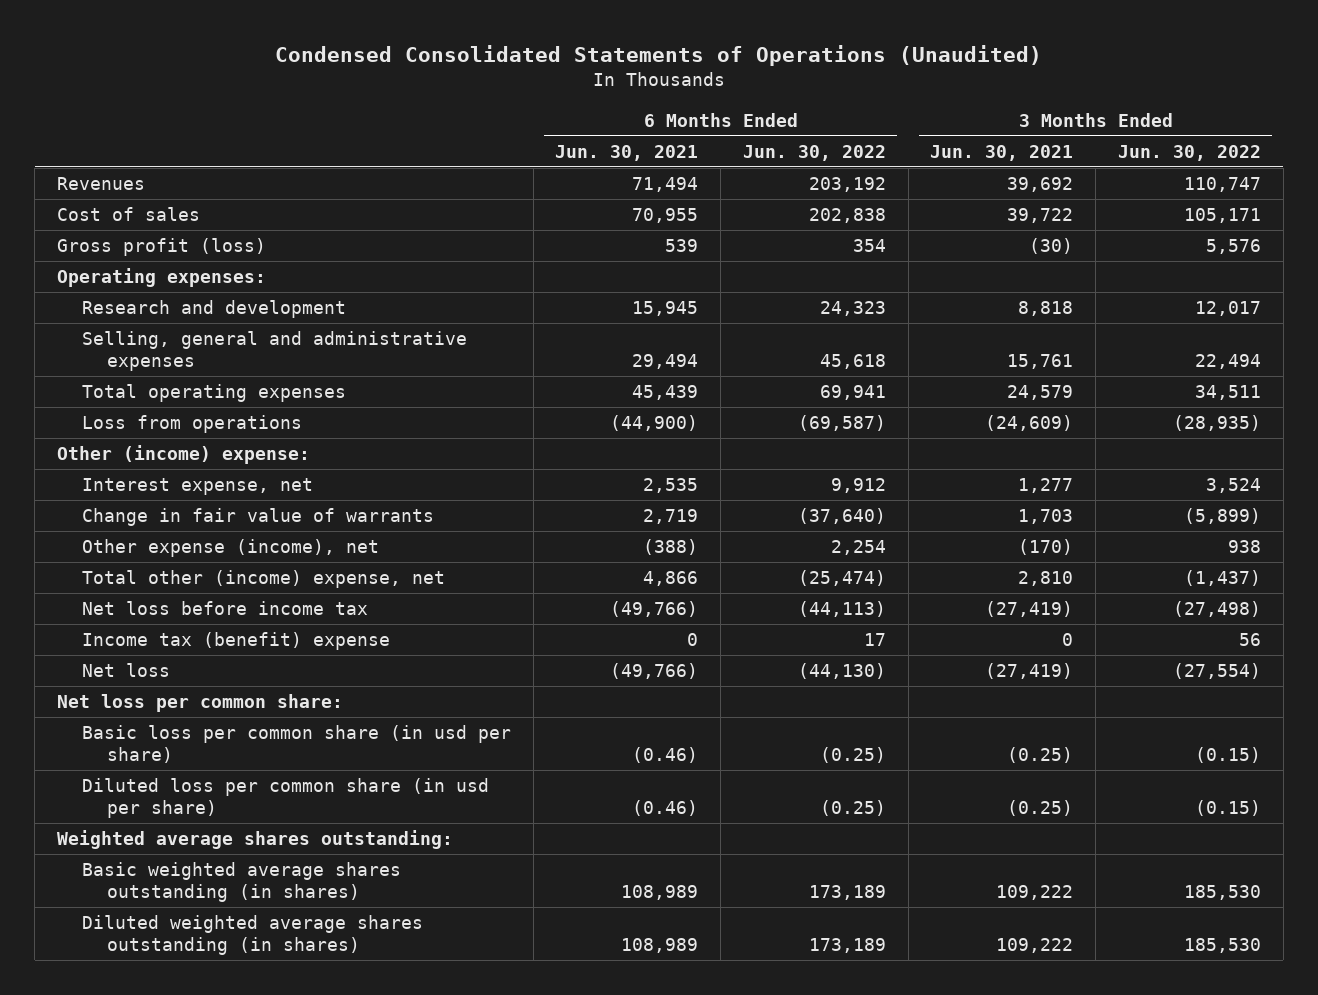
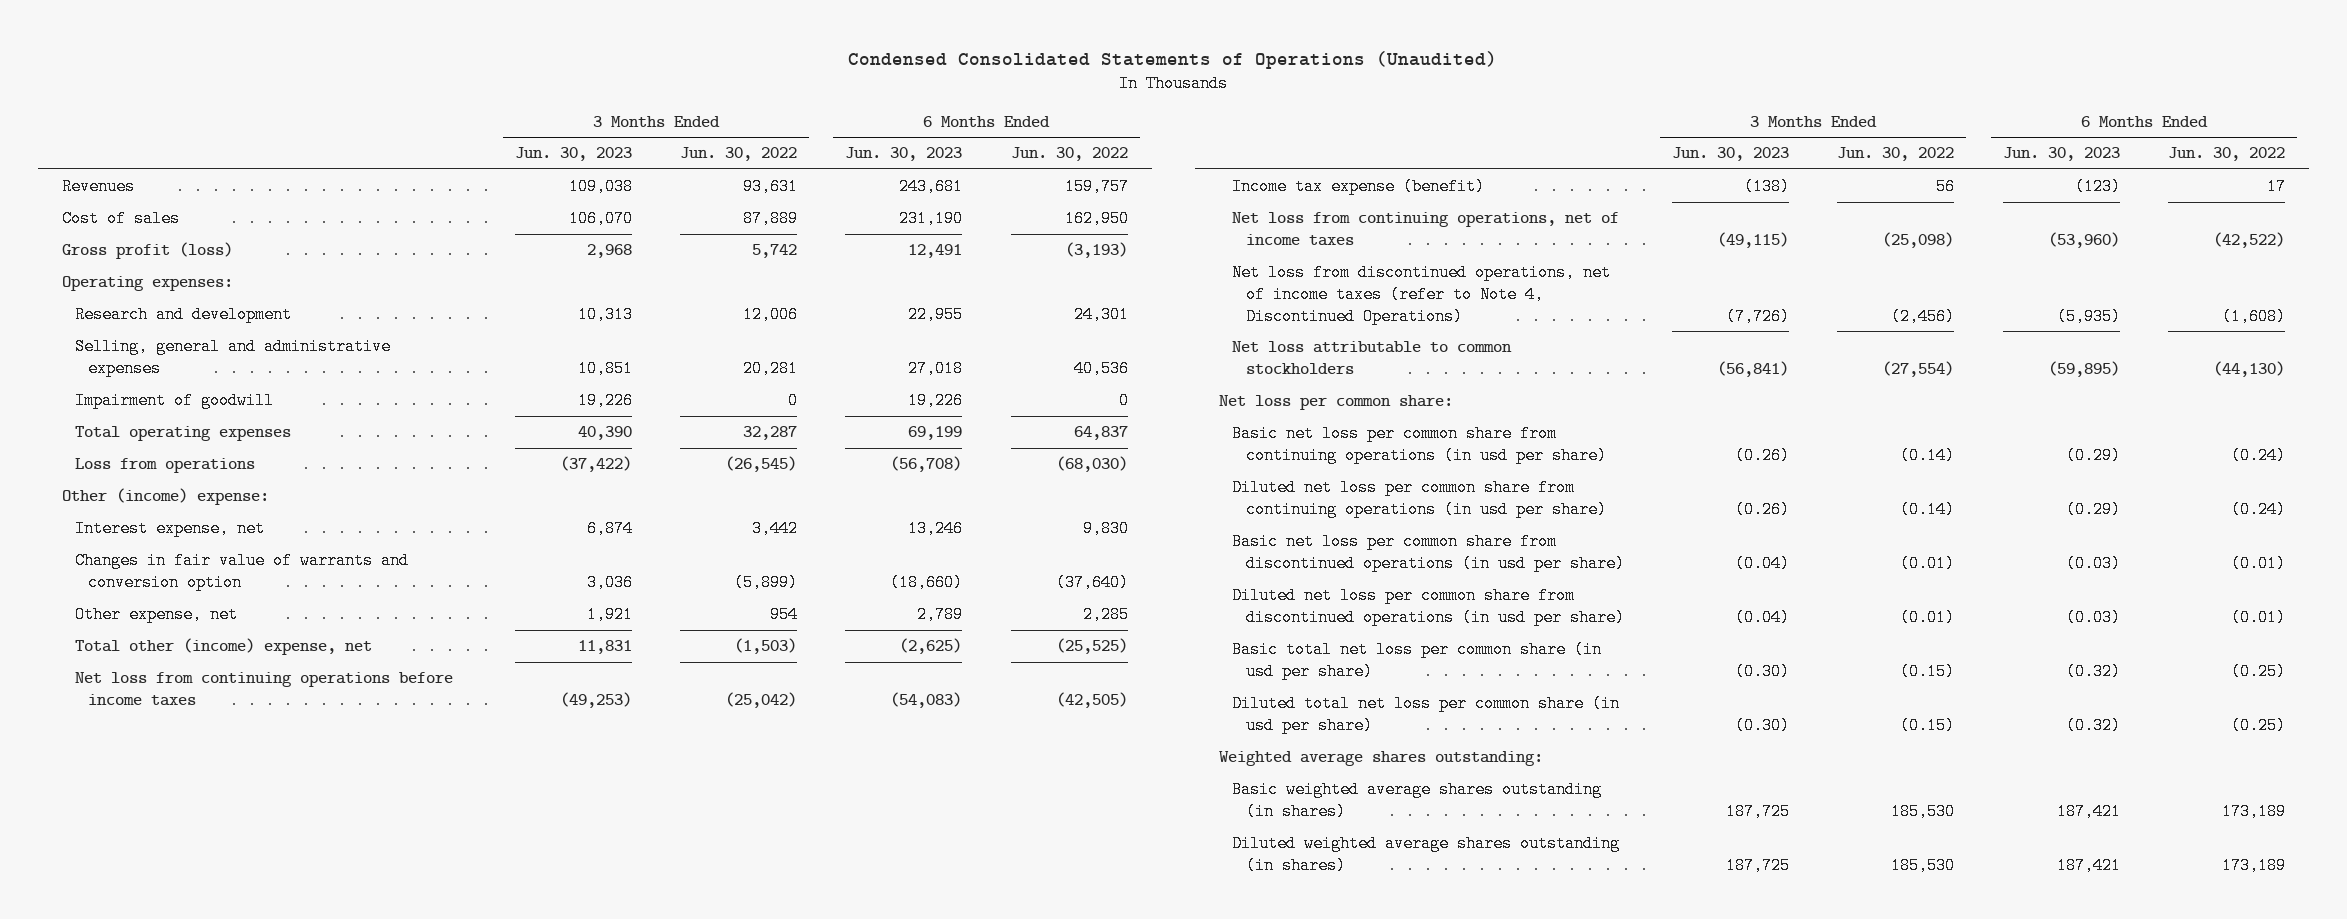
[555,144,699,161] Jun. 30, 2021 -> none
[930,144,1074,161] Jun. 30, 2021 -> none
none -> [514,147,632,162] Jun. 30, 2023
none -> [845,147,963,162] Jun. 30, 2023
[808,177,886,193] 203,192 -> [1064,178,1129,196] 159,757
[1183,177,1261,193] 110,747 -> [742,178,798,196] 93,631
[808,208,886,224] 202,838 -> [1064,210,1129,228] 162,950
[1183,208,1261,224] 105,171 -> [742,210,798,228] 87,889
[852,239,886,253] 354 -> [1064,242,1128,259] (3,193)
[1205,239,1261,255] 5,576 -> [751,244,797,259] 5,742
[819,301,886,317] 24,323 -> [1073,306,1129,324] 24,301
[1194,301,1261,317] 12,017 -> [742,306,798,324] 12,006
[819,354,886,370] 45,618 -> [1073,359,1129,377] 40,536
[1194,354,1261,370] 22,494 -> [742,359,798,377] 20,281
none -> [75,392,275,410] Impairment of goodwill
[819,385,886,401] 69,941 -> [1073,426,1128,441] 64,837
[1194,385,1261,401] 34,511 -> [742,426,797,441] 32,287
[797,415,886,432] (69,587) -> [1055,456,1128,473] (68,030)
[1172,415,1261,432] (28,935) -> [724,456,797,473] (26,545)
[830,478,886,494] 9,912 -> [1082,520,1129,538] 9,830
[1205,478,1261,494] 3,524 -> [751,520,798,538] 3,442
[81,508,434,527] Change in fair value of warrants -> [75,552,410,591] Changes in fair value of warrants and conversion option
[81,539,379,558] Other expense (income), net -> [75,606,239,624] Other expense, net
[830,540,886,556] 2,254 -> [1082,606,1129,624] 2,285
[1227,540,1261,554] 938 -> [769,606,798,624] 954
[797,570,886,587] (25,474) -> [1055,638,1128,655] (25,525)
[1183,570,1261,587] (1,437) -> [733,638,797,655] (1,503)
[81,601,368,616] Net loss before income tax -> [75,672,454,706] Net loss from continuing operations before income taxes
[797,601,886,618] (44,113) -> [1055,691,1128,708] (42,505)
[1172,601,1261,618] (27,498) -> [724,691,797,708] (25,042)
[81,632,390,651] Income tax (benefit) expense -> [1232,178,1486,196] Income tax expense (benefit)
none -> [1232,212,1620,246] Net loss from continuing operations, net of income taxes
none -> [1232,264,1612,325] Net loss from discontinued operations, net of income taxes (refer to Note 4, Discontinued Operations)
[81,663,170,678] Net loss -> [1232,341,1513,374] Net loss attributable to common stockholders
none -> [1232,425,1607,464] Basic net loss per common share from continuing operations (in usd per share)
none -> [1232,479,1607,518] Diluted net loss per common share from continuing operations (in usd per share)
none -> [1232,533,1625,572] Basic net loss per common share from discontinued operations (in usd per share)
none -> [1232,587,1625,626] Diluted net loss per common share from discontinued operations (in usd per share)
[81,725,511,764] Basic loss per common share (in usd per share) -> [1232,641,1603,680] Basic total net loss per common share (in usd per share)
[81,778,489,819] Diluted loss per common share (in usd per share) -> [1232,695,1621,734] Diluted total net loss per common share (in usd per share)

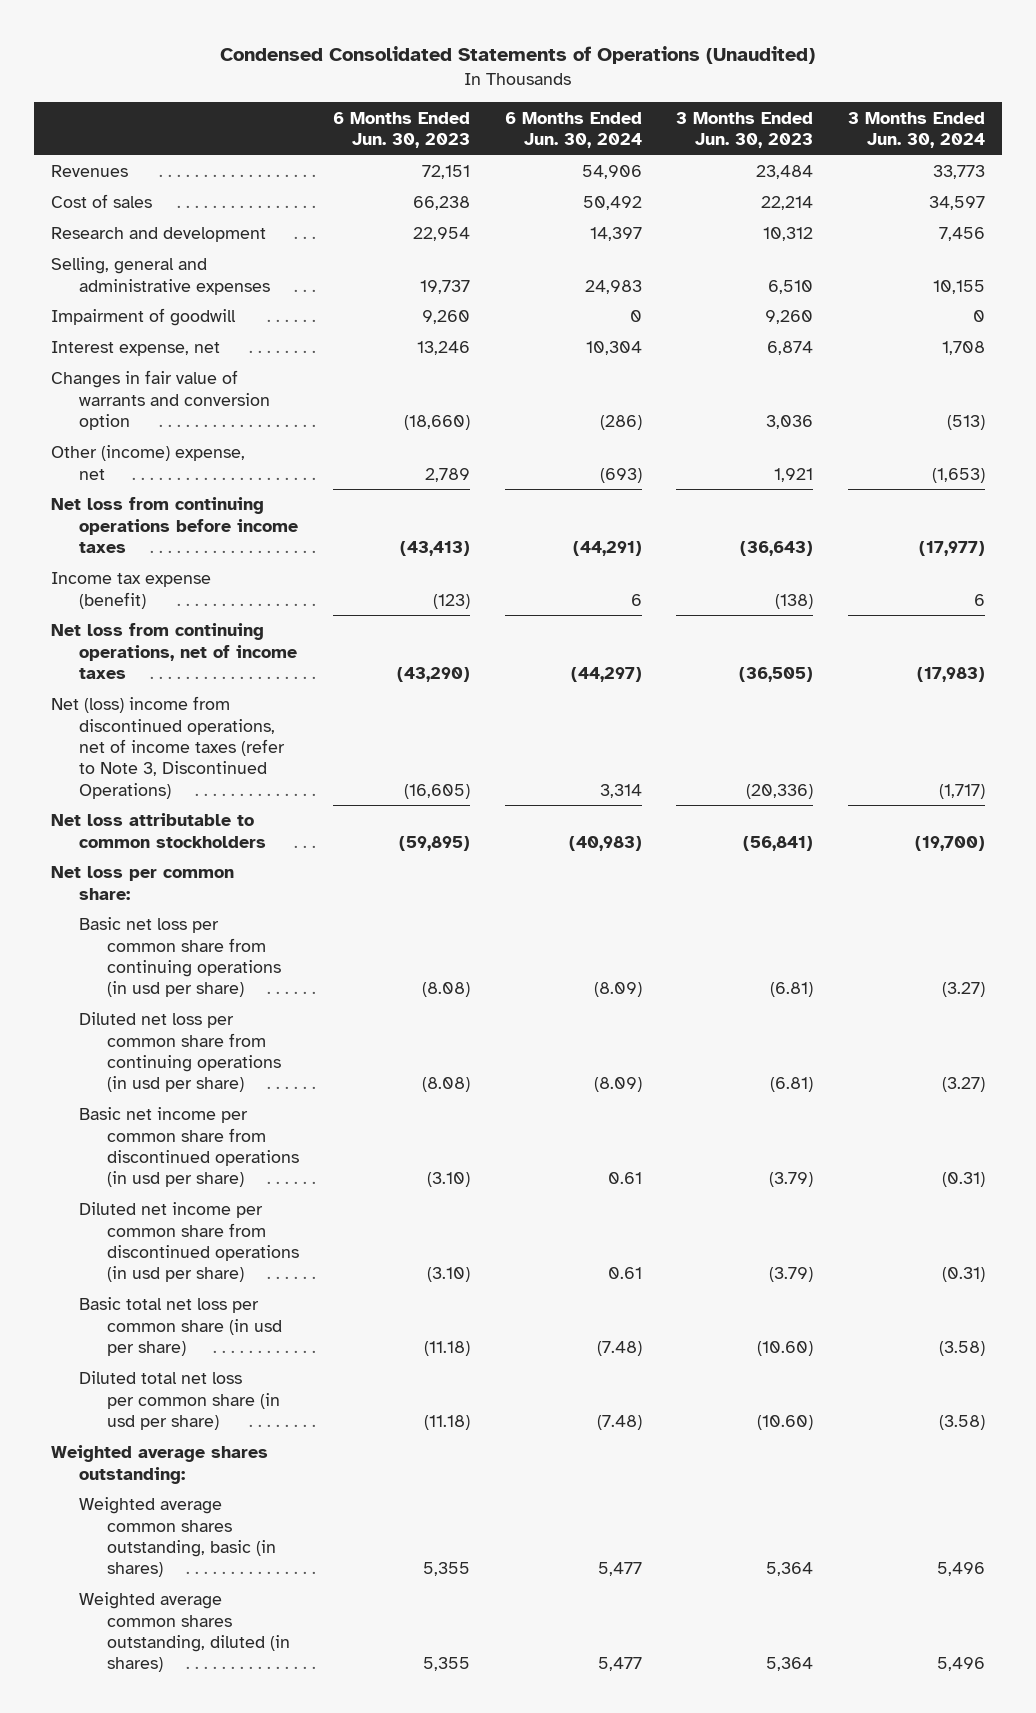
[679,147,797,162] Jun. 30, 2022 -> none
[1010,147,1128,162] Jun. 30, 2022 -> none
none -> [504,111,642,149] 6 Months Ended Jun. 30, 2024
none -> [847,111,985,149] 3 Months Ended Jun. 30, 2024
[61,242,233,260] Gross profit (loss) -> none
[61,276,233,292] Operating expenses: -> none
[75,426,292,442] Total operating expenses -> none
[75,458,256,474] Loss from operations -> none
[61,488,269,506] Other (income) expense: -> none
[568,178,633,196] 109,038 -> [756,165,814,180] 23,484
[899,178,964,196] 243,681 -> [422,165,471,180] 72,151
[568,210,633,228] 106,070 -> [761,196,814,211] 22,214
[899,210,964,228] 231,190 -> [413,196,471,211] 66,238
[577,306,633,324] 10,313 -> [763,227,814,242] 10,312
[908,306,964,324] 22,955 -> [413,227,471,242] 22,954
[577,359,633,377] 10,851 -> [768,279,814,294] 6,510
[908,359,964,377] 27,018 -> [420,279,471,294] 19,737
[577,392,633,410] 19,226 -> [765,310,814,325] 9,260
[908,392,964,410] 19,226 -> [422,310,471,325] 9,260
[75,638,373,656] Total other (income) expense, net -> none
[75,606,239,624] Other expense, net -> [51,445,246,480] Other (income) expense, net
[559,691,632,708] (49,253) -> [740,541,814,557] (36,643)
[890,691,963,708] (54,083) -> [400,541,471,557] (43,413)
[1717,231,1790,248] (49,115) -> [739,667,814,683] (36,505)
[2047,231,2120,248] (53,960) -> [397,667,471,683] (43,290)
[1232,264,1612,325] Net loss from discontinued operations, net of income taxes (refer to Note 4, Discontinued Operations) -> [51,696,286,799] Net (loss) income from discontinued operations, net of income taxes (refer to Note 3, Discontinued Operations)
[1726,307,1791,325] (7,726) -> [746,783,814,799] (20,336)
[2056,307,2121,325] (5,935) -> [404,783,471,799] (16,605)
[1735,446,1791,464] (0.26) -> [770,982,814,998] (6.81)
[2065,446,2121,464] (0.29) -> [422,982,471,998] (8.08)
[1735,500,1791,518] (0.26) -> [770,1077,814,1093] (6.81)
[2065,500,2121,518] (0.29) -> [422,1077,471,1093] (8.08)
[1232,533,1625,572] Basic net loss per common share from discontinued operations (in usd per share) -> [79,1107,299,1188] Basic net income per common share from discontinued operations (in usd per share)
[1735,554,1791,572] (0.04) -> [769,1172,814,1188] (3.79)
[2065,554,2121,572] (0.03) -> [427,1172,471,1188] (3.10)
[1232,587,1625,626] Diluted net loss per common share from discontinued operations (in usd per share) -> [79,1202,299,1283] Diluted net income per common share from discontinued operations (in usd per share)
[1735,608,1791,626] (0.04) -> [769,1267,814,1283] (3.79)
[2065,608,2121,626] (0.03) -> [427,1267,471,1283] (3.10)
[1735,662,1791,680] (0.30) -> [757,1341,814,1357] (10.60)
[2065,662,2121,680] (0.32) -> [424,1341,471,1357] (11.18)
[1735,716,1791,734] (0.30) -> [757,1415,814,1431] (10.60)
[2065,716,2121,734] (0.32) -> [424,1415,471,1431] (11.18)
[1232,781,1603,820] Basic weighted average shares outstanding (in shares) -> [79,1497,276,1578] Weighted average common shares outstanding, basic (in shares)
[1726,802,1791,820] 187,725 -> [766,1562,814,1577] 5,364
[2056,802,2121,820] 187,421 -> [423,1562,471,1577] 5,355
[1232,835,1621,874] Diluted weighted average shares outstanding (in shares) -> [79,1592,290,1673] Weighted average common shares outstanding, diluted (in shares)
[1726,856,1791,874] 187,725 -> [766,1657,814,1672] 5,364
[2056,856,2121,874] 187,421 -> [423,1657,471,1672] 5,355

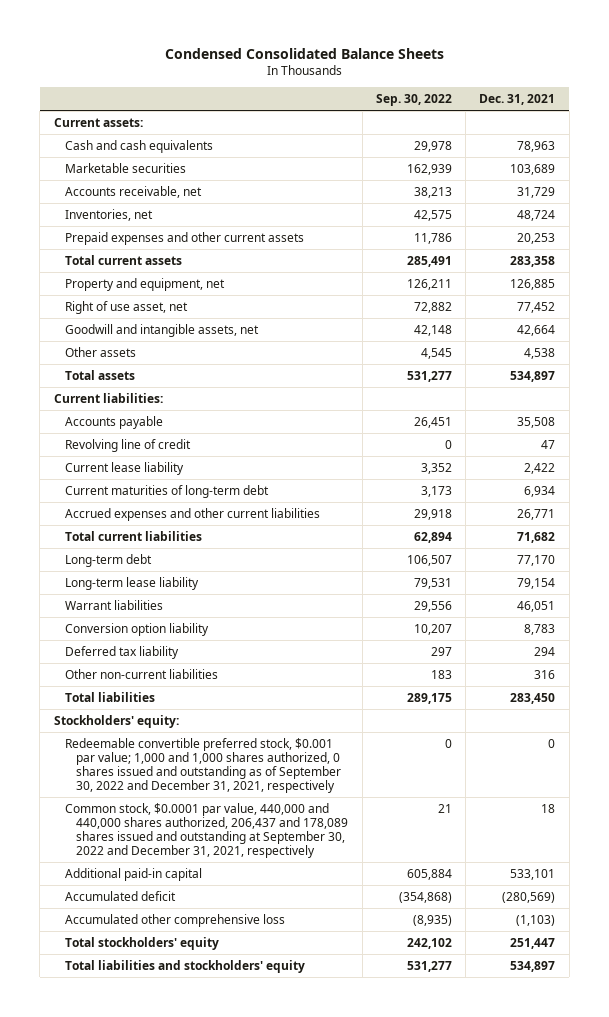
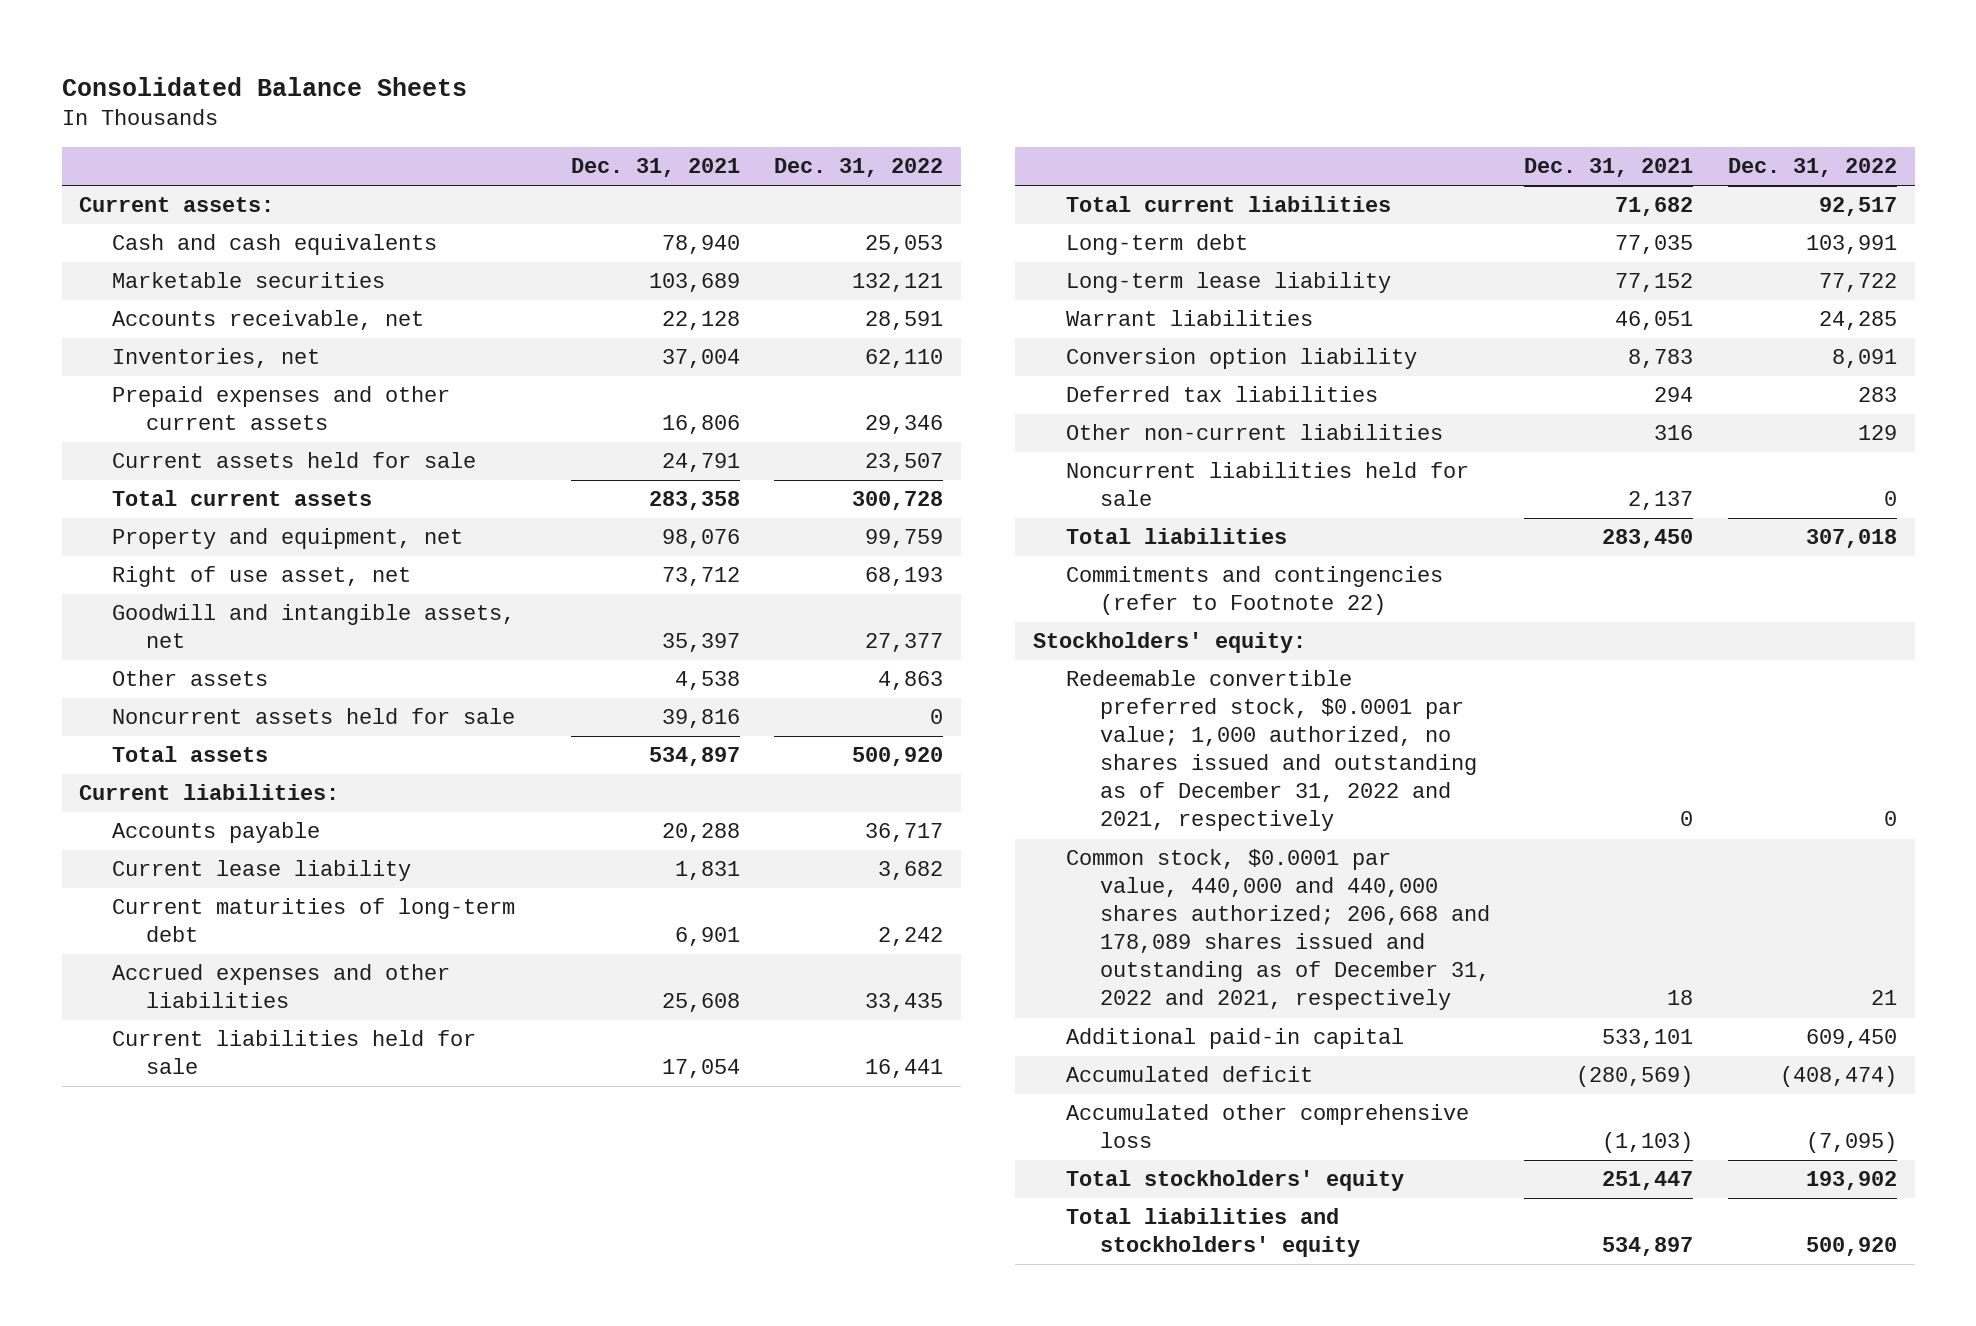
[164,47,444,59] Condensed Consolidated Balance Sheets -> [61,76,467,96] Consolidated Balance Sheets
[375,93,452,106] Sep. 30, 2022 -> none
none -> [774,158,944,178] Dec. 31, 2022
[517,140,556,152] 78,963 -> [661,235,740,255] 78,940
[517,186,556,198] 31,729 -> [661,311,740,331] 22,128
[517,209,556,221] 48,724 -> [661,349,740,369] 37,004
[517,232,556,244] 20,253 -> [661,415,740,435] 16,806
none -> [112,452,477,469] Current assets held for sale
[510,278,556,290] 126,885 -> [661,529,740,549] 98,076
[517,301,556,313] 77,452 -> [661,567,740,587] 73,712
[517,324,556,336] 42,664 -> [661,633,740,653] 35,397
none -> [112,708,516,725] Noncurrent assets held for sale
[65,438,192,452] Revolving line of credit -> none
[517,416,556,428] 35,508 -> [661,823,740,843] 20,288
[524,462,556,474] 2,422 -> [674,861,740,881] 1,831
[524,485,556,497] 6,934 -> [674,927,740,947] 6,901
[65,507,321,521] Accrued expenses and other current liabilities -> [112,964,451,1009] Accrued expenses and other liabilities
[517,508,556,520] 26,771 -> [661,993,740,1013] 25,608
none -> [112,1030,477,1075] Current liabilities held for sale
[517,554,556,566] 77,170 -> [1615,235,1694,255] 77,035
[517,577,556,589] 79,154 -> [1615,273,1694,293] 77,152
[65,645,180,659] Deferred tax liability -> [1066,386,1379,403] Deferred tax liabilities
none -> [1066,462,1470,507] Noncurrent liabilities held for sale
none -> [1066,566,1444,616] Commitments and contingencies (refer to Footnote 22)
[65,737,342,793] Redeemable convertible preferred stock, $0.001 par value; 1,000 and 1,000 shares authorized, 0 shares issued and outstanding as of September 30, 2022 and December 31, 2021, respectively -> [1066,670,1477,832] Redeemable convertible preferred stock, $0.0001 par value; 1,000 authorized, no shares issued and outstanding as of December 31, 2022 and 2021, respectively
[65,802,349,858] Common stock, $0.0001 par value, 440,000 and 440,000 shares authorized, 206,437 and 178,089 shares issued and outstanding at September 30, 2022 and December 31, 2021, respectively -> [1066,849,1490,1011] Common stock, $0.0001 par value, 440,000 and 440,000 shares authorized; 206,668 and 178,089 shares issued and outstanding as of December 31, 2022 and 2021, respectively

